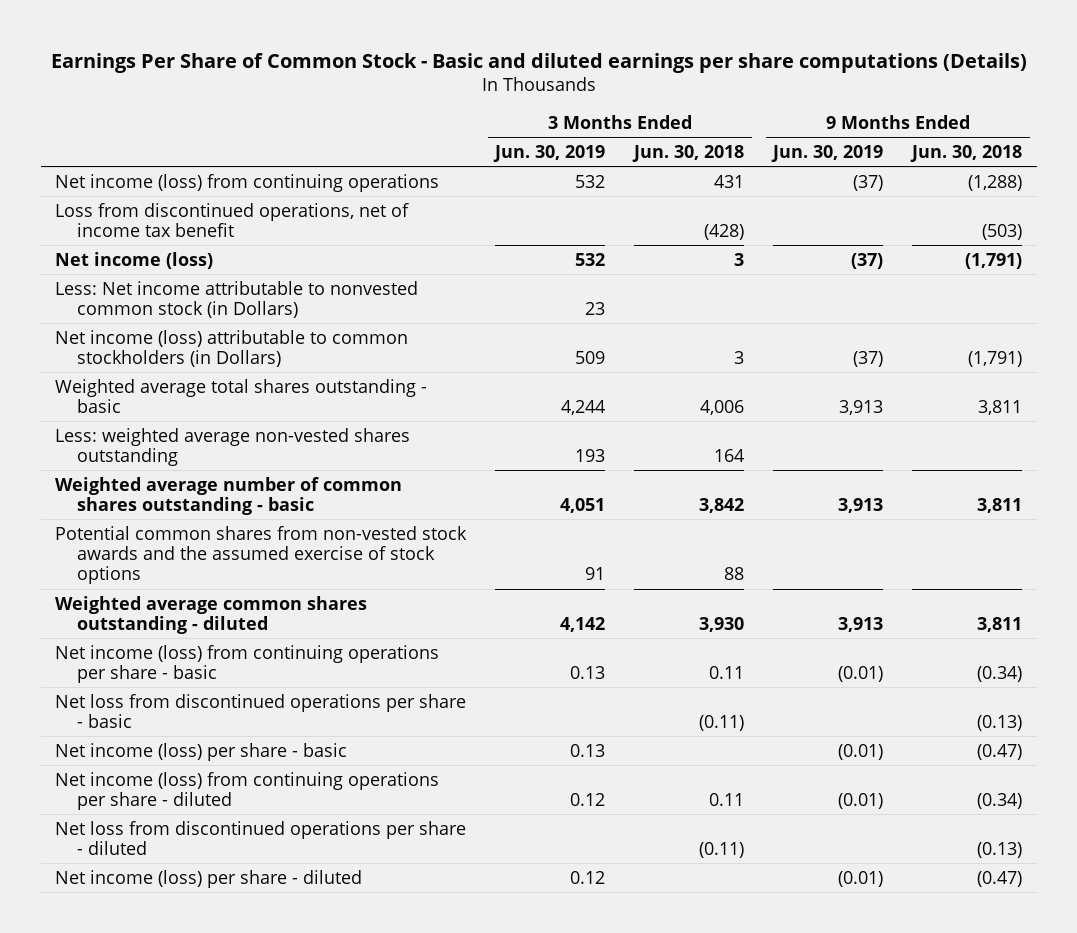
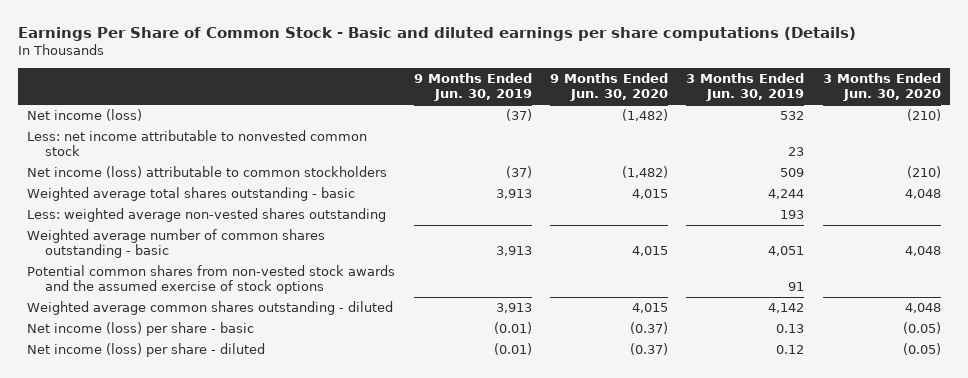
[632,144,745,162] Jun. 30, 2018 -> none
[910,144,1023,162] Jun. 30, 2018 -> none
none -> [550,73,669,102] 9 Months Ended Jun. 30, 2020
none -> [822,73,941,102] 3 Months Ended Jun. 30, 2020
[55,173,440,192] Net income (loss) from continuing operations -> none
[55,202,410,238] Loss from discontinued operations, net of income tax benefit -> none
[55,280,419,319] Less: Net income attributable to nonvested common stock (in Dollars) -> [27,130,368,157] Less: net income attributable to nonvested common stock
[55,329,409,368] Net income (loss) attributable to common stockholders (in Dollars) -> [27,166,388,179] Net income (loss) attributable to common stockholders
[55,644,440,684] Net income (loss) from continuing operations per share - basic -> none
[55,693,467,729] Net loss from discontinued operations per share - basic -> none
[55,771,440,811] Net income (loss) from continuing operations per share - diluted -> none
[55,820,467,856] Net loss from discontinued operations per share - diluted -> none

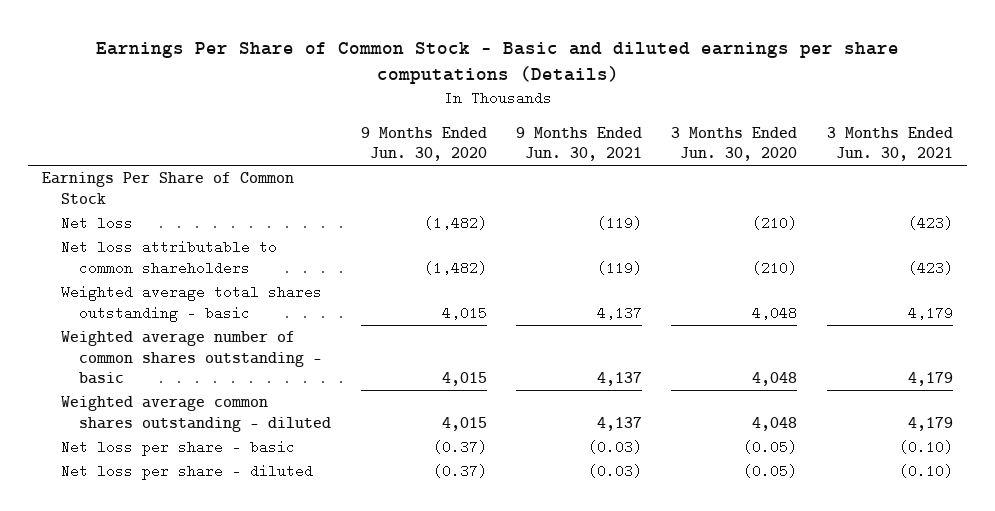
[413,73,532,102] 9 Months Ended Jun. 30, 2019 -> none
[686,73,805,102] 3 Months Ended Jun. 30, 2019 -> none
none -> [515,126,642,162] 9 Months Ended Jun. 30, 2021
none -> [826,126,953,162] 3 Months Ended Jun. 30, 2021
[27,130,368,157] Less: net income attributable to nonvested common stock -> none
none -> [42,172,295,204] Earnings Per Share of Common Stock
[27,109,143,122] Net income (loss) -> [60,216,133,231] Net loss
[27,166,388,179] Net income (loss) attributable to common stockholders -> [60,240,277,275] Net loss attributable to common shareholders
[27,208,387,223] Less: weighted average non-vested shares outstanding -> none
[27,265,396,295] Potential common shares from non-vested stock awards and the assumed exercise of stock options -> none
[27,322,255,337] Net income (loss) per share - basic -> [60,440,295,457] Net loss per share - basic
[27,343,266,358] Net income (loss) per share - diluted -> [60,464,313,481] Net loss per share - diluted

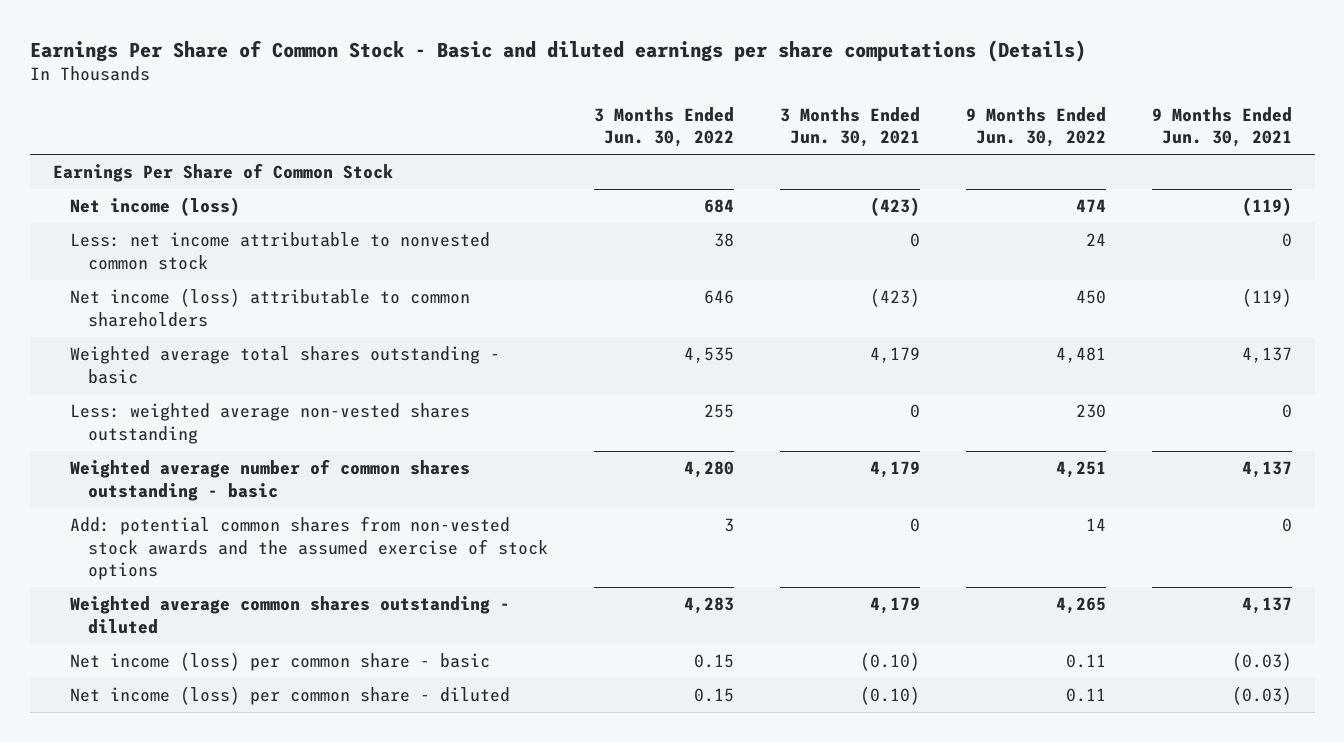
[360,126,487,162] 9 Months Ended Jun. 30, 2020 -> none
[671,126,798,162] 3 Months Ended Jun. 30, 2020 -> none
none -> [593,106,734,148] 3 Months Ended Jun. 30, 2022
none -> [965,106,1106,148] 9 Months Ended Jun. 30, 2022
[60,216,133,231] Net loss -> [70,197,241,217] Net income (loss)
none -> [70,232,491,270] Less: net income attributable to nonvested common stock
[60,240,277,275] Net loss attributable to common shareholders -> [70,288,471,327] Net income (loss) attributable to common shareholders
none -> [70,403,471,444] Less: weighted average non-vested shares outstanding
none -> [70,516,548,581] Add: potential common shares from non-vested stock awards and the assumed exercise of stock options
[60,440,295,457] Net loss per share - basic -> [70,652,491,672] Net income (loss) per common share - basic
[60,464,313,481] Net loss per share - diluted -> [70,686,511,706] Net income (loss) per common share - diluted

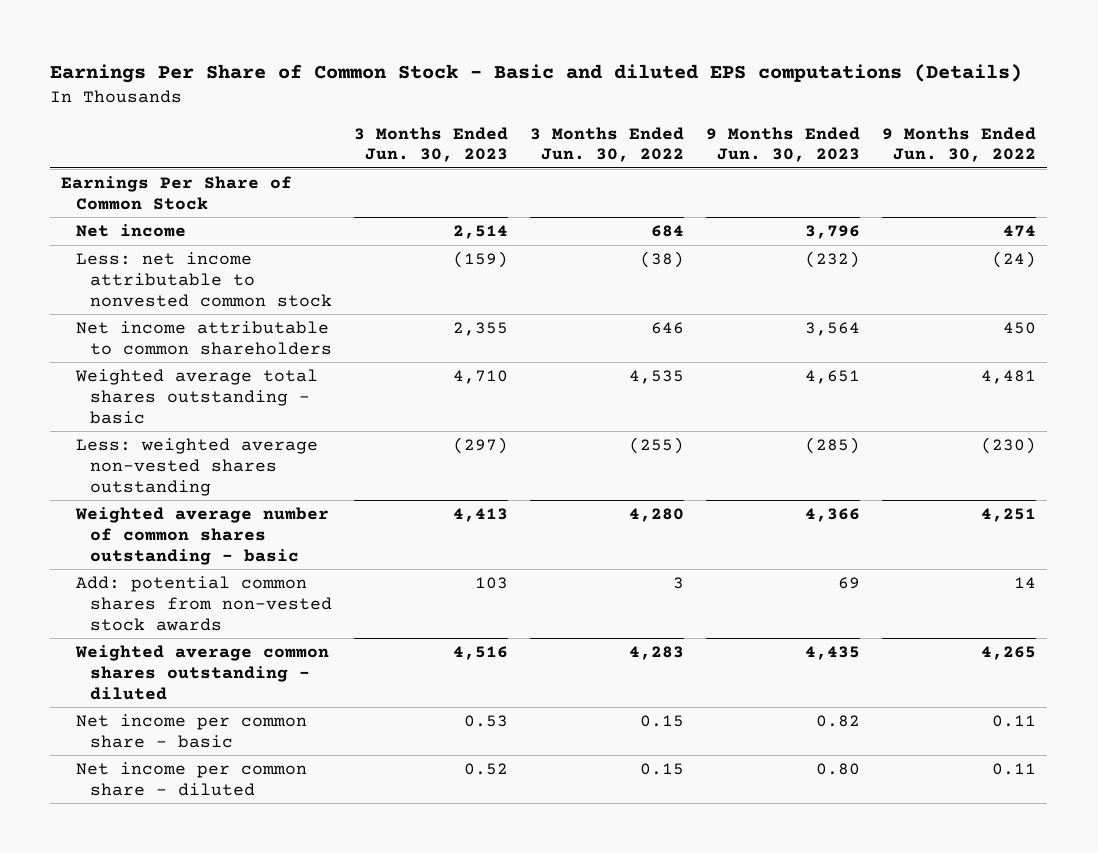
[29,39,1086,62] Earnings Per Share of Common Stock - Basic and diluted earnings per share computations (Details) -> [50,63,1023,83] Earnings Per Share of Common Stock - Basic and diluted EPS computations (Details)
[779,106,920,148] 3 Months Ended Jun. 30, 2021 -> none
[1151,106,1292,148] 9 Months Ended Jun. 30, 2021 -> none
none -> [354,126,509,163] 3 Months Ended Jun. 30, 2023
none -> [706,126,861,163] 9 Months Ended Jun. 30, 2023
[70,197,241,217] Net income (loss) -> [75,223,186,237] Net income
[713,233,734,248] 38 -> [640,250,685,268] (38)
[1085,233,1106,247] 24 -> [992,250,1037,268] (24)
[70,288,471,327] Net income (loss) attributable to common shareholders -> [75,320,333,355] Net income attributable to common shareholders
[703,404,734,419] 255 -> [629,436,685,454] (255)
[1075,404,1106,419] 230 -> [981,436,1037,454] (230)
[70,516,548,581] Add: potential common shares from non-vested stock awards and the assumed exercise of stock options -> [75,575,333,631] Add: potential common shares from non-vested stock awards
[70,652,491,672] Net income (loss) per common share - basic -> [75,713,307,748] Net income per common share - basic
[70,686,511,706] Net income (loss) per common share - diluted -> [75,761,307,796] Net income per common share - diluted

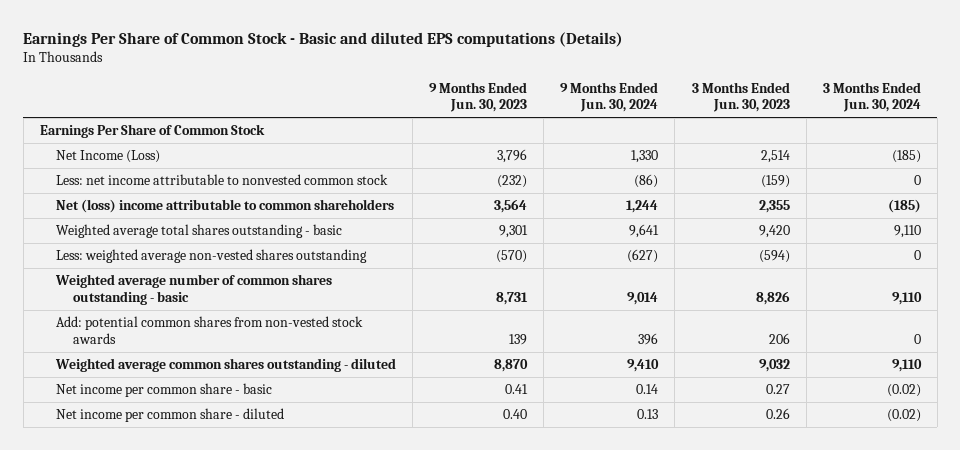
[530,126,685,163] 3 Months Ended Jun. 30, 2022 -> none
[882,126,1037,163] 9 Months Ended Jun. 30, 2022 -> none
none -> [560,81,659,113] 9 Months Ended Jun. 30, 2024
none -> [822,81,921,113] 3 Months Ended Jun. 30, 2024
[75,223,186,237] Net income -> [56,150,161,164] Net Income (Loss)
[75,320,333,355] Net income attributable to common shareholders -> [56,199,395,214] Net (loss) income attributable to common shareholders
[453,369,509,384] 4,710 -> [758,225,790,239] 9,420
[805,369,861,384] 4,651 -> [499,225,529,239] 9,301
[453,436,509,454] (297) -> [758,250,790,264] (594)
[805,436,861,454] (285) -> [496,250,528,264] (570)
[453,507,509,522] 4,413 -> [755,290,790,305] 8,826
[805,507,861,522] 4,366 -> [496,291,529,305] 8,731
[475,576,509,589] 103 -> [768,332,790,344] 206
[838,576,861,589] 69 -> [509,333,528,345] 139
[453,645,509,660] 4,516 -> [758,359,790,373] 9,032
[805,645,861,660] 4,435 -> [494,359,529,373] 8,870
[464,714,509,727] 0.53 -> [765,384,790,395] 0.27
[816,714,861,727] 0.82 -> [505,384,529,395] 0.41
[464,762,509,775] 0.52 -> [765,408,790,420] 0.26
[816,762,861,775] 0.80 -> [503,409,528,420] 0.40

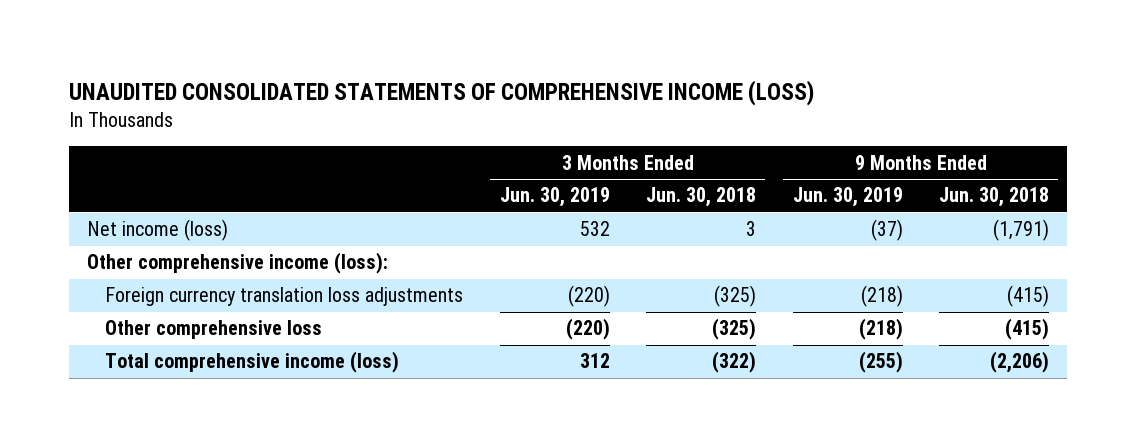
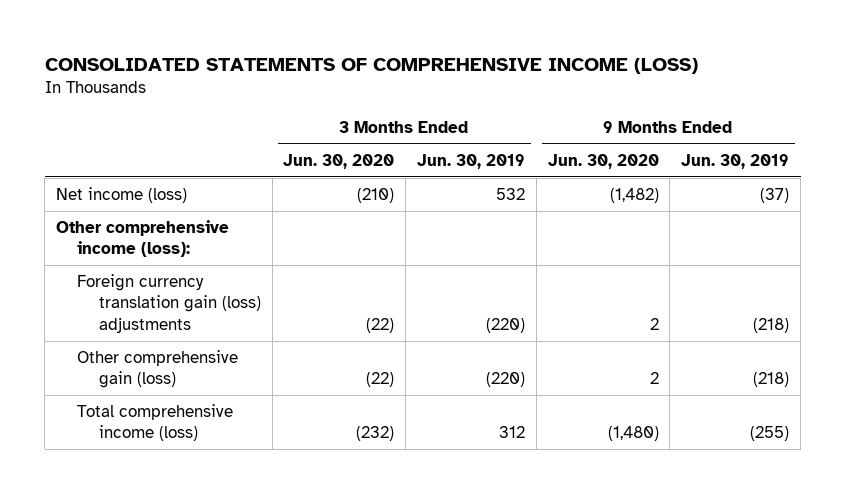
[69,79,815,106] UNAUDITED CONSOLIDATED STATEMENTS OF COMPREHENSIVE INCOME (LOSS) -> [44,57,698,74] CONSOLIDATED STATEMENTS OF COMPREHENSIVE INCOME (LOSS)
[646,187,757,208] Jun. 30, 2018 -> none
[939,187,1050,208] Jun. 30, 2018 -> none
none -> [283,153,395,169] Jun. 30, 2020
none -> [547,153,659,169] Jun. 30, 2020
[104,287,463,307] Foreign currency translation loss adjustments -> [77,274,261,333] Foreign currency translation gain (loss) adjustments
[104,320,322,340] Other comprehensive loss -> [77,350,239,389] Other comprehensive gain (loss)

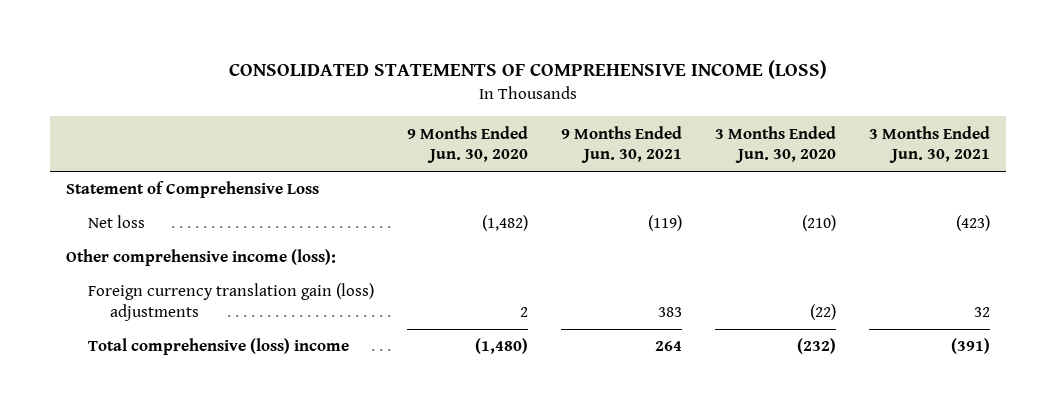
[416,153,525,169] Jun. 30, 2019 -> none
[681,153,790,169] Jun. 30, 2019 -> none
none -> [561,125,683,164] 9 Months Ended Jun. 30, 2021
none -> [868,125,990,164] 3 Months Ended Jun. 30, 2021
none -> [66,181,320,199] Statement of Comprehensive Loss
[55,187,187,204] Net income (loss) -> [88,215,146,229] Net loss
[77,350,239,389] Other comprehensive gain (loss) -> none
[77,404,234,442] Total comprehensive income (loss) -> [88,338,350,356] Total comprehensive (loss) income

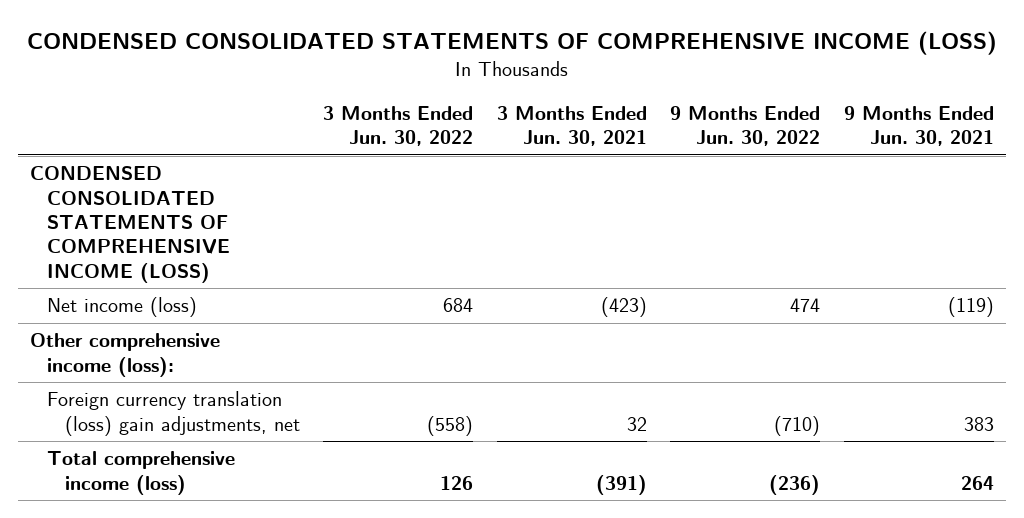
[228,60,827,80] CONSOLIDATED STATEMENTS OF COMPREHENSIVE INCOME (LOSS) -> [27,31,998,56] CONDENSED CONSOLIDATED STATEMENTS OF COMPREHENSIVE INCOME (LOSS)
[407,125,529,164] 9 Months Ended Jun. 30, 2020 -> none
[714,125,836,164] 3 Months Ended Jun. 30, 2020 -> none
none -> [323,106,474,147] 3 Months Ended Jun. 30, 2022
none -> [670,106,821,147] 9 Months Ended Jun. 30, 2022
[66,181,320,199] Statement of Comprehensive Loss -> [30,166,231,283] CONDENSED CONSOLIDATED STATEMENTS OF COMPREHENSIVE INCOME (LOSS)
[88,215,146,229] Net loss -> [47,297,198,318] Net income (loss)
[88,283,375,321] Foreign currency translation gain (loss) adjustments -> [47,391,300,436] Foreign currency translation (loss) gain adjustments, net
[88,338,350,356] Total comprehensive (loss) income -> [47,451,236,495] Total comprehensive income (loss)

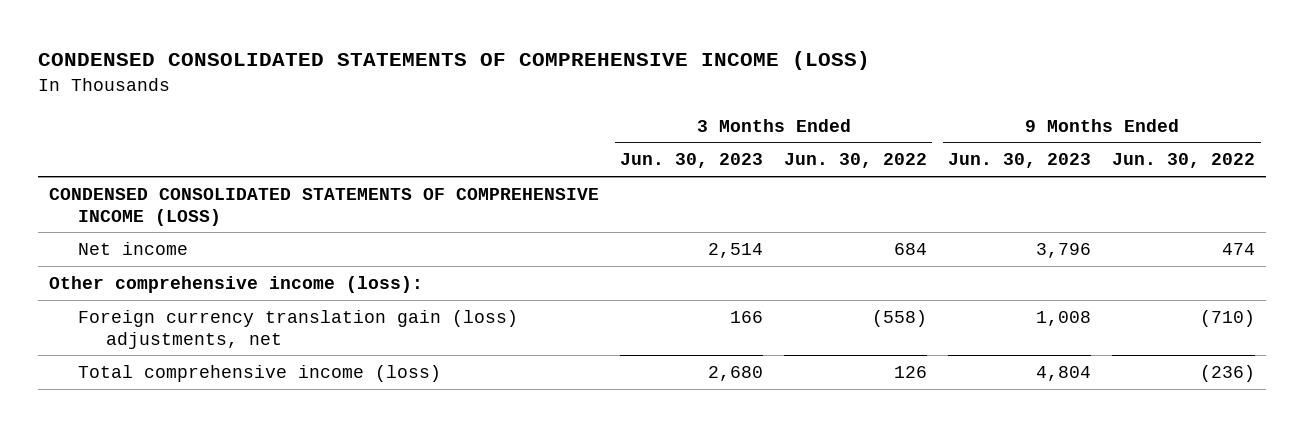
[496,106,647,147] 3 Months Ended Jun. 30, 2021 -> none
[844,106,995,147] 9 Months Ended Jun. 30, 2021 -> none
none -> [620,153,764,169] Jun. 30, 2023
none -> [948,153,1092,169] Jun. 30, 2023
[47,297,198,318] Net income (loss) -> [77,241,188,255] Net income
[47,391,300,436] Foreign currency translation (loss) gain adjustments, net -> [77,309,518,349] Foreign currency translation gain (loss) adjustments, net

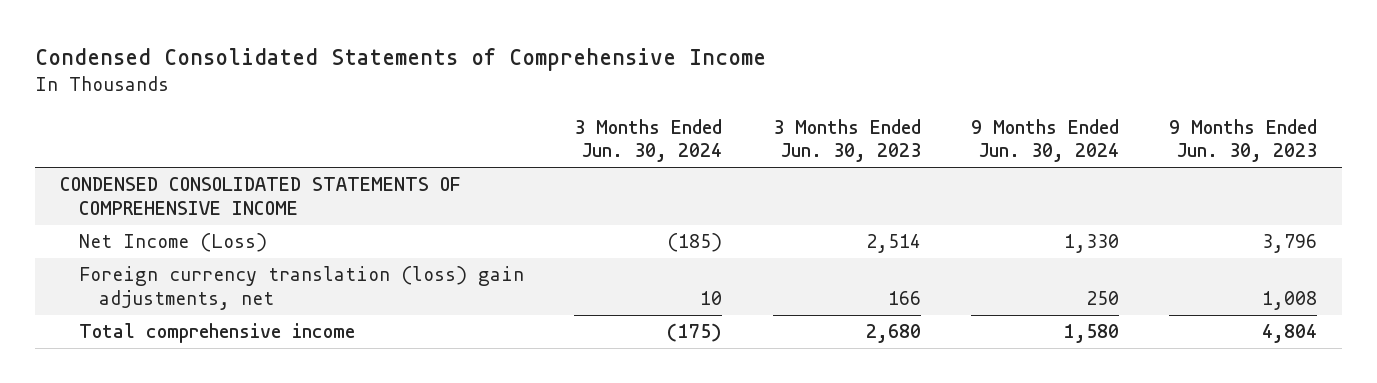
[38,51,871,71] CONDENSED CONSOLIDATED STATEMENTS OF COMPREHENSIVE INCOME (LOSS) -> [34,47,766,71] Condensed Consolidated Statements of Comprehensive Income
[784,153,928,169] Jun. 30, 2022 -> none
[1112,153,1256,169] Jun. 30, 2022 -> none
none -> [574,118,723,163] 3 Months Ended Jun. 30, 2024
none -> [970,118,1119,163] 9 Months Ended Jun. 30, 2024
[48,275,423,293] Other comprehensive income (loss): -> none
[48,187,599,226] CONDENSED CONSOLIDATED STATEMENTS OF COMPREHENSIVE INCOME (LOSS) -> [59,177,461,215] CONDENSED CONSOLIDATED STATEMENTS OF COMPREHENSIVE INCOME
[77,241,188,255] Net income -> [79,233,268,253] Net Income (Loss)
[77,309,518,349] Foreign currency translation gain (loss) adjustments, net -> [79,266,525,310] Foreign currency translation (loss) gain adjustments, net
[77,364,441,382] Total comprehensive income (loss) -> [79,323,356,344] Total comprehensive income

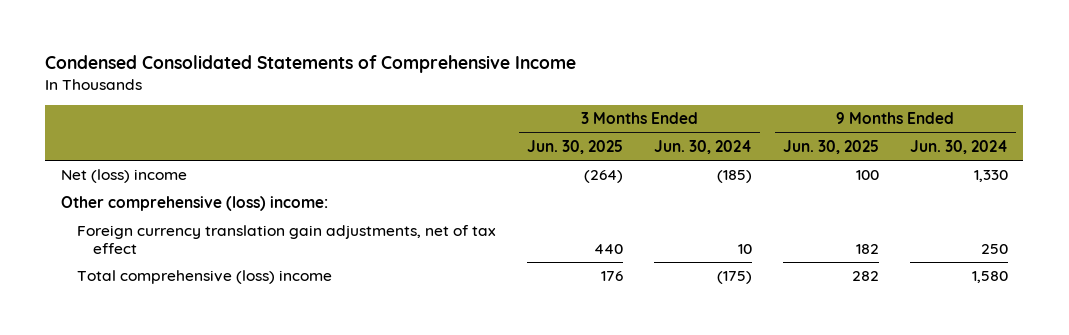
[772,118,921,163] 3 Months Ended Jun. 30, 2023 -> none
[1169,118,1318,163] 9 Months Ended Jun. 30, 2023 -> none
none -> [527,139,624,154] Jun. 30, 2025
none -> [782,139,879,154] Jun. 30, 2025
[59,177,461,215] CONDENSED CONSOLIDATED STATEMENTS OF COMPREHENSIVE INCOME -> none
[79,233,268,253] Net Income (Loss) -> [60,169,187,184] Net (loss) income
none -> [60,196,328,212] Other comprehensive (loss) income:
[79,266,525,310] Foreign currency translation (loss) gain adjustments, net -> [77,225,497,254] Foreign currency translation gain adjustments, net of tax effect
[79,323,356,344] Total comprehensive income -> [77,270,333,285] Total comprehensive (loss) income

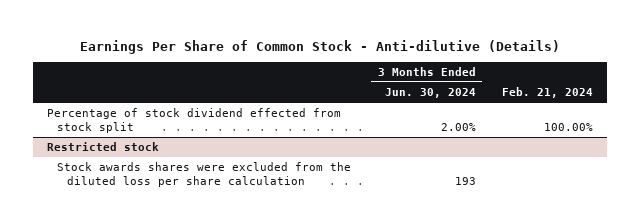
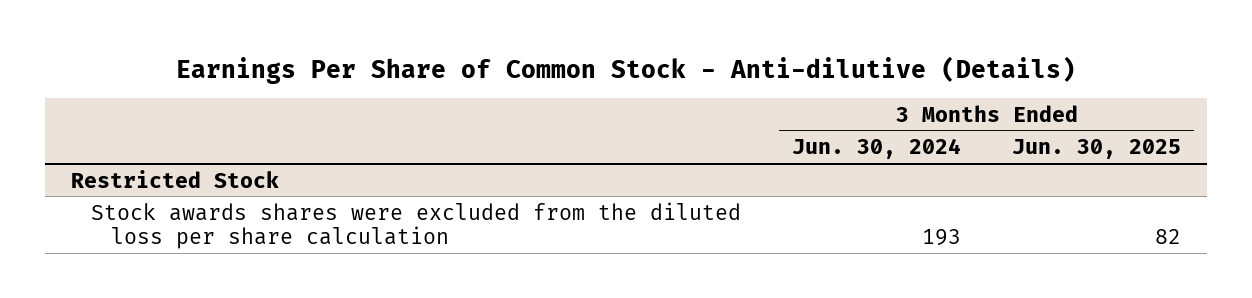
[502,87,594,99] Feb. 21, 2024 -> none
none -> [1012,139,1182,160] Jun. 30, 2025
[46,108,341,134] Percentage of stock dividend effected from stock split -> none
[46,142,159,152] Restricted stock -> [70,169,279,188] Restricted Stock

